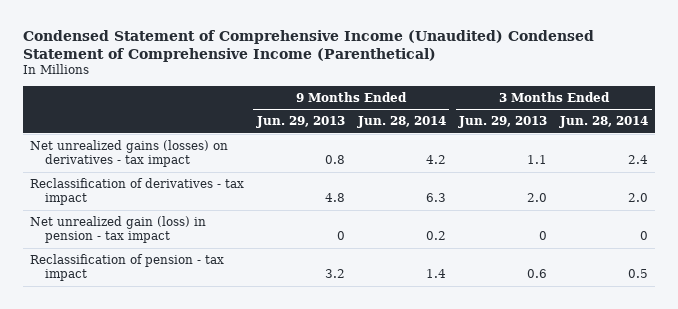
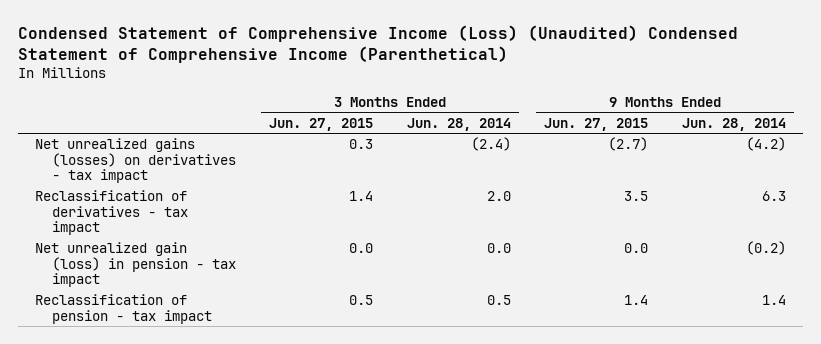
[22,29,594,62] Condensed Statement of Comprehensive Income (Unaudited) Condensed Statement of Comprehensive Income (Parenthetical) -> [18,25,739,64] Condensed Statement of Comprehensive Income (Loss) (Unaudited) Condensed Statement of Comprehensive Income (Parenthetical)
[255,116,345,129] Jun. 29, 2013 -> none
[458,116,548,129] Jun. 29, 2013 -> none
none -> [269,117,374,131] Jun. 27, 2015
none -> [544,117,649,131] Jun. 27, 2015
[425,155,446,165] 4.2 -> [745,137,786,152] (4.2)
[628,155,649,165] 2.4 -> [470,137,511,152] (2.4)
[425,231,446,241] 0.2 -> [745,241,786,256] (0.2)
[640,231,649,241] 0 -> [486,243,511,254] 0.0

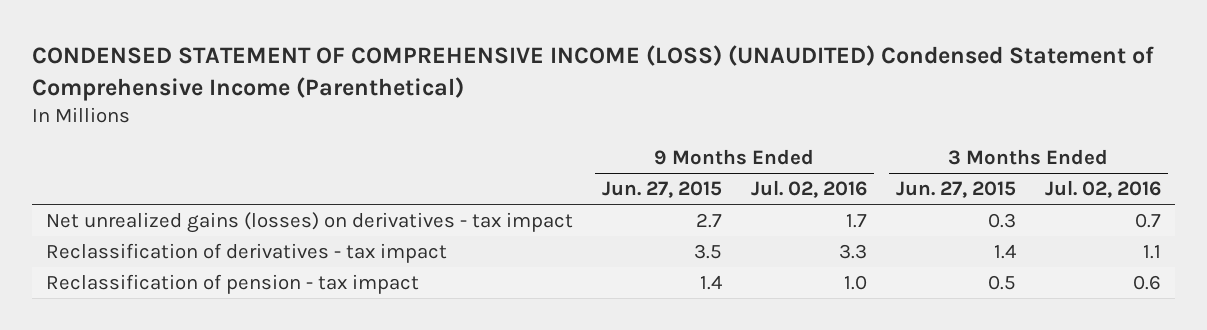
[18,25,739,64] Condensed Statement of Comprehensive Income (Loss) (Unaudited) Condensed Statement of Comprehensive Income (Parenthetical) -> [31,45,1154,101] CONDENSED STATEMENT OF COMPREHENSIVE INCOME (LOSS) (UNAUDITED) Condensed Statement of Comprehensive Income (Parenthetical)
[406,117,511,131] Jun. 28, 2014 -> none
[681,117,786,131] Jun. 28, 2014 -> none
none -> [750,180,867,199] Jul. 02, 2016
none -> [1044,180,1161,199] Jul. 02, 2016
[608,137,649,152] (2.7) -> [695,212,722,228] 2.7
[35,242,236,288] Net unrealized gain (loss) in pension - tax impact -> none

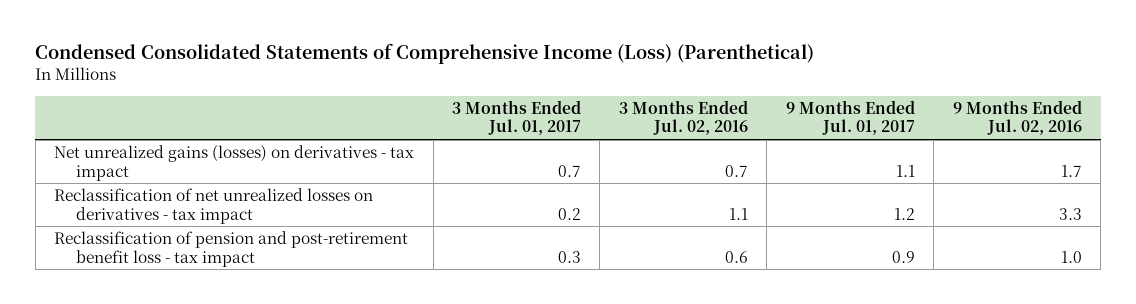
[31,45,1154,101] CONDENSED STATEMENT OF COMPREHENSIVE INCOME (LOSS) (UNAUDITED) Condensed Statement of Comprehensive Income (Parenthetical) -> [35,43,815,65] Condensed Consolidated Statements of Comprehensive Income (Loss) (Parenthetical)
[601,181,722,199] Jun. 27, 2015 -> none
[895,181,1016,199] Jun. 27, 2015 -> none
none -> [451,99,581,136] 3 Months Ended Jul. 01, 2017
none -> [785,99,915,136] 9 Months Ended Jul. 01, 2017
[45,242,447,263] Reclassification of derivatives - tax impact -> [54,188,374,224] Reclassification of net unrealized losses on derivatives - tax impact
[45,273,419,294] Reclassification of pension - tax impact -> [54,231,409,267] Reclassification of pension and post-retirement benefit loss - tax impact

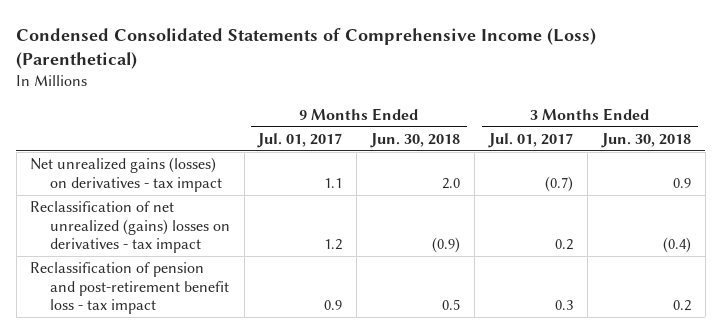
[618,99,748,136] 3 Months Ended Jul. 02, 2016 -> none
[952,99,1082,136] 9 Months Ended Jul. 02, 2016 -> none
none -> [370,132,461,148] Jun. 30, 2018
none -> [600,132,691,148] Jun. 30, 2018
[557,164,581,177] 0.7 -> [544,175,573,192] (0.7)
[54,188,374,224] Reclassification of net unrealized losses on derivatives - tax impact -> [30,201,230,254] Reclassification of net unrealized (gains) losses on derivatives - tax impact

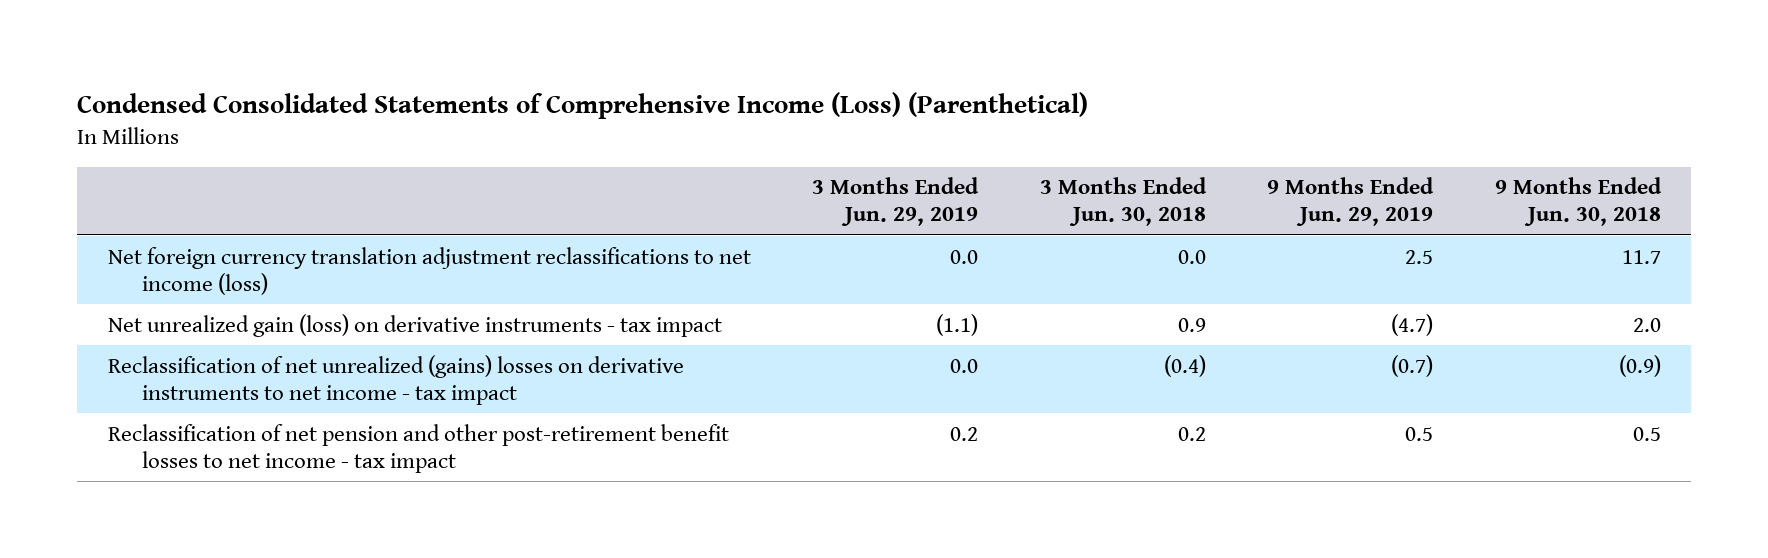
[257,132,343,148] Jul. 01, 2017 -> none
[487,132,573,148] Jul. 01, 2017 -> none
none -> [812,177,980,227] 3 Months Ended Jun. 29, 2019
none -> [1267,177,1435,227] 9 Months Ended Jun. 29, 2019
none -> [107,246,751,295] Net foreign currency translation adjustment reclassifications to net income (loss)
[30,157,222,192] Net unrealized gains (losses) on derivatives - tax impact -> [107,313,722,337] Net unrealized gain (loss) on derivative instruments - tax impact
[30,201,230,254] Reclassification of net unrealized (gains) losses on derivatives - tax impact -> [107,354,684,405] Reclassification of net unrealized (gains) losses on derivative instruments to net income - tax impact
[30,262,229,315] Reclassification of pension and post-retirement benefit loss - tax impact -> [107,423,729,473] Reclassification of net pension and other post-retirement benefit losses to net income - tax impact

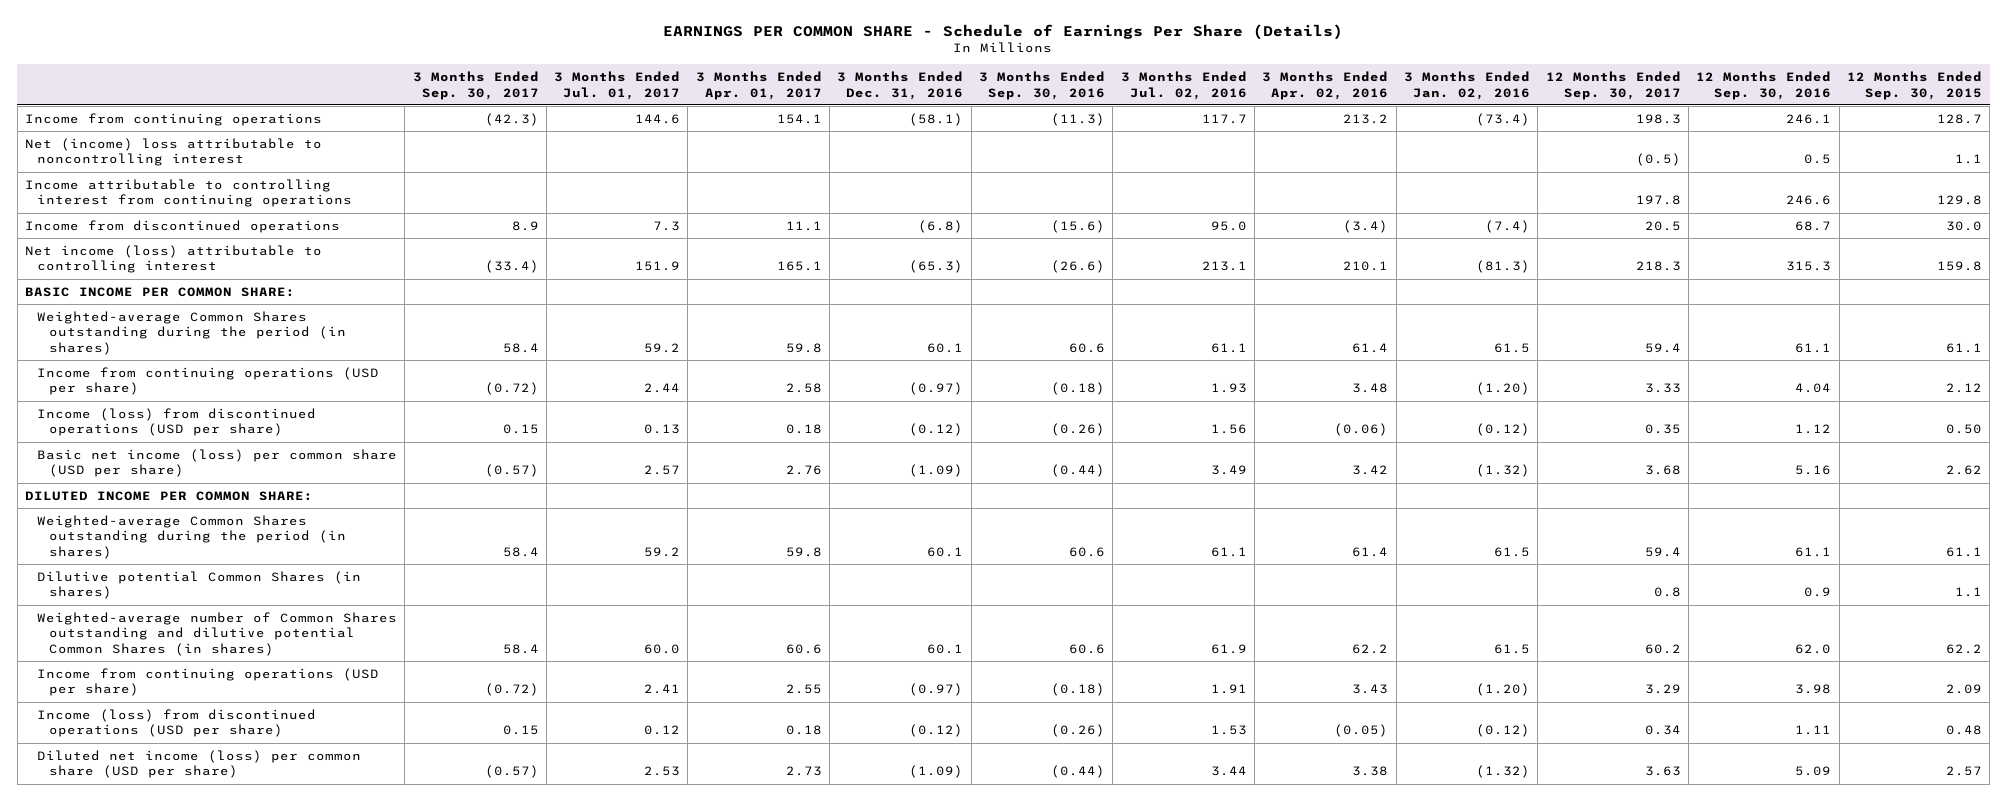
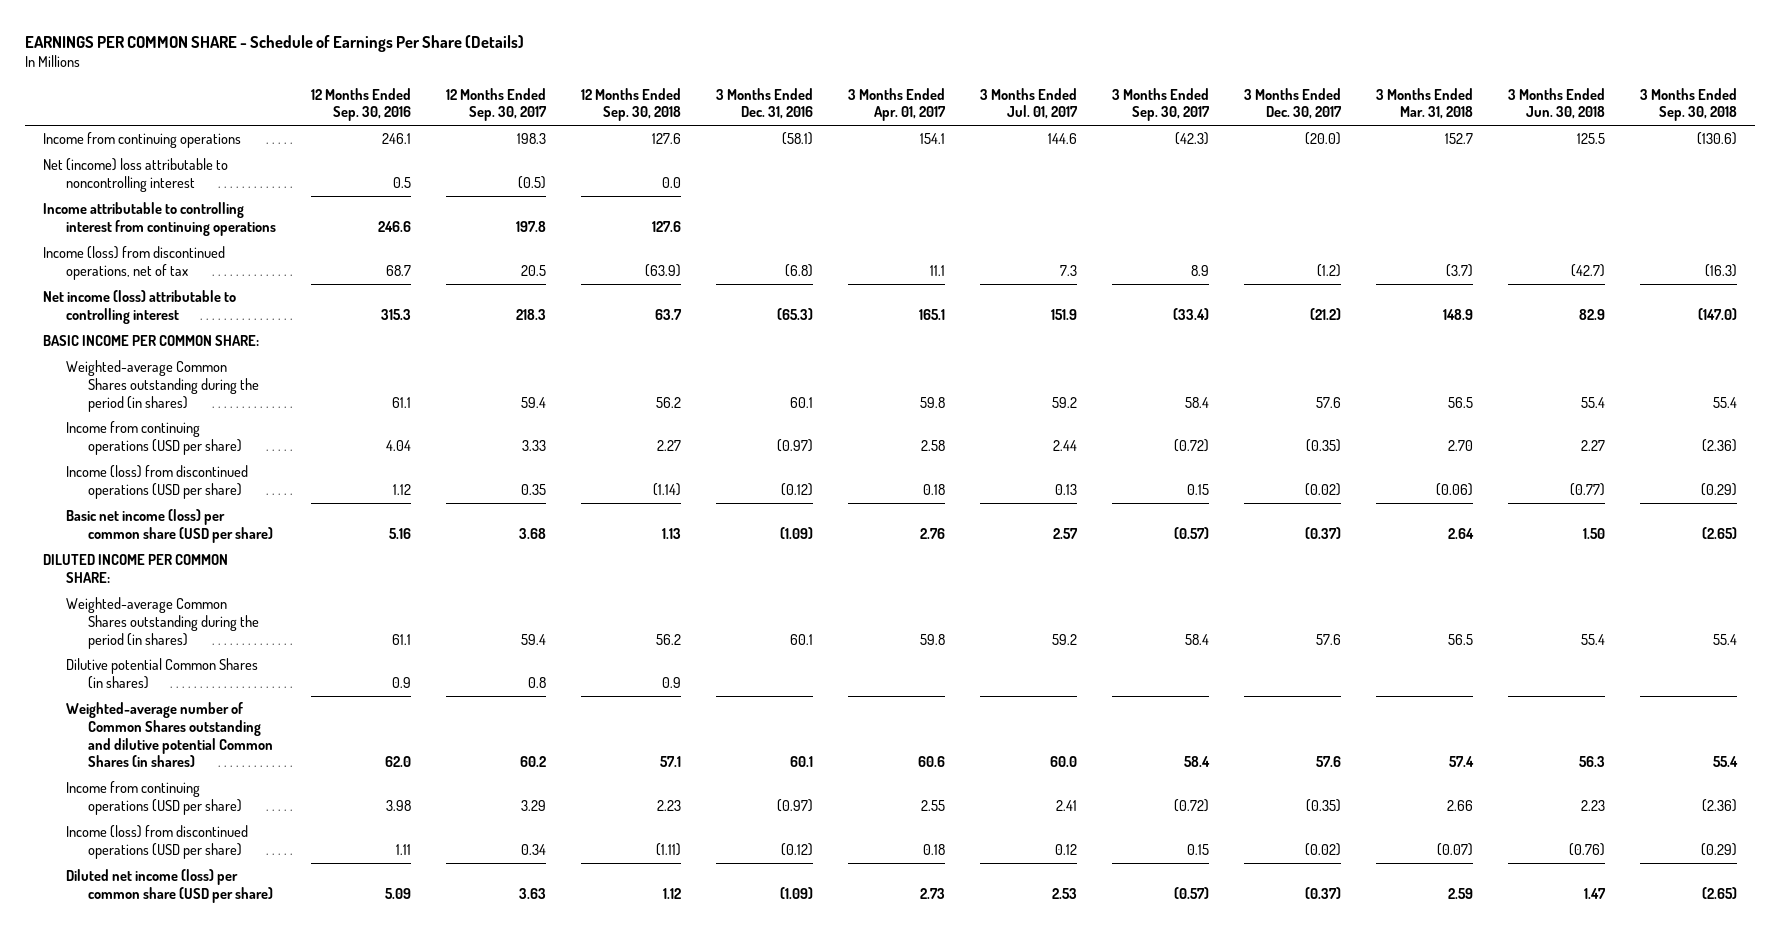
[979,71,1106,100] 3 Months Ended Sep. 30, 2016 -> none
[1120,71,1247,100] 3 Months Ended Jul. 02, 2016 -> none
[1262,71,1389,100] 3 Months Ended Apr. 02, 2016 -> none
[1404,71,1531,100] 3 Months Ended Jan. 02, 2016 -> none
[1846,71,1982,100] 12 Months Ended Sep. 30, 2015 -> none
none -> [580,87,681,122] 12 Months Ended Sep. 30, 2018
none -> [1243,87,1342,120] 3 Months Ended Dec. 30, 2017
none -> [1376,87,1474,120] 3 Months Ended Mar. 31, 2018
none -> [1508,87,1606,120] 3 Months Ended Jun. 30, 2018
none -> [1640,87,1738,122] 3 Months Ended Sep. 30, 2018
[24,219,340,233] Income from discontinued operations -> [42,246,225,280] Income (loss) from discontinued operations, net of tax

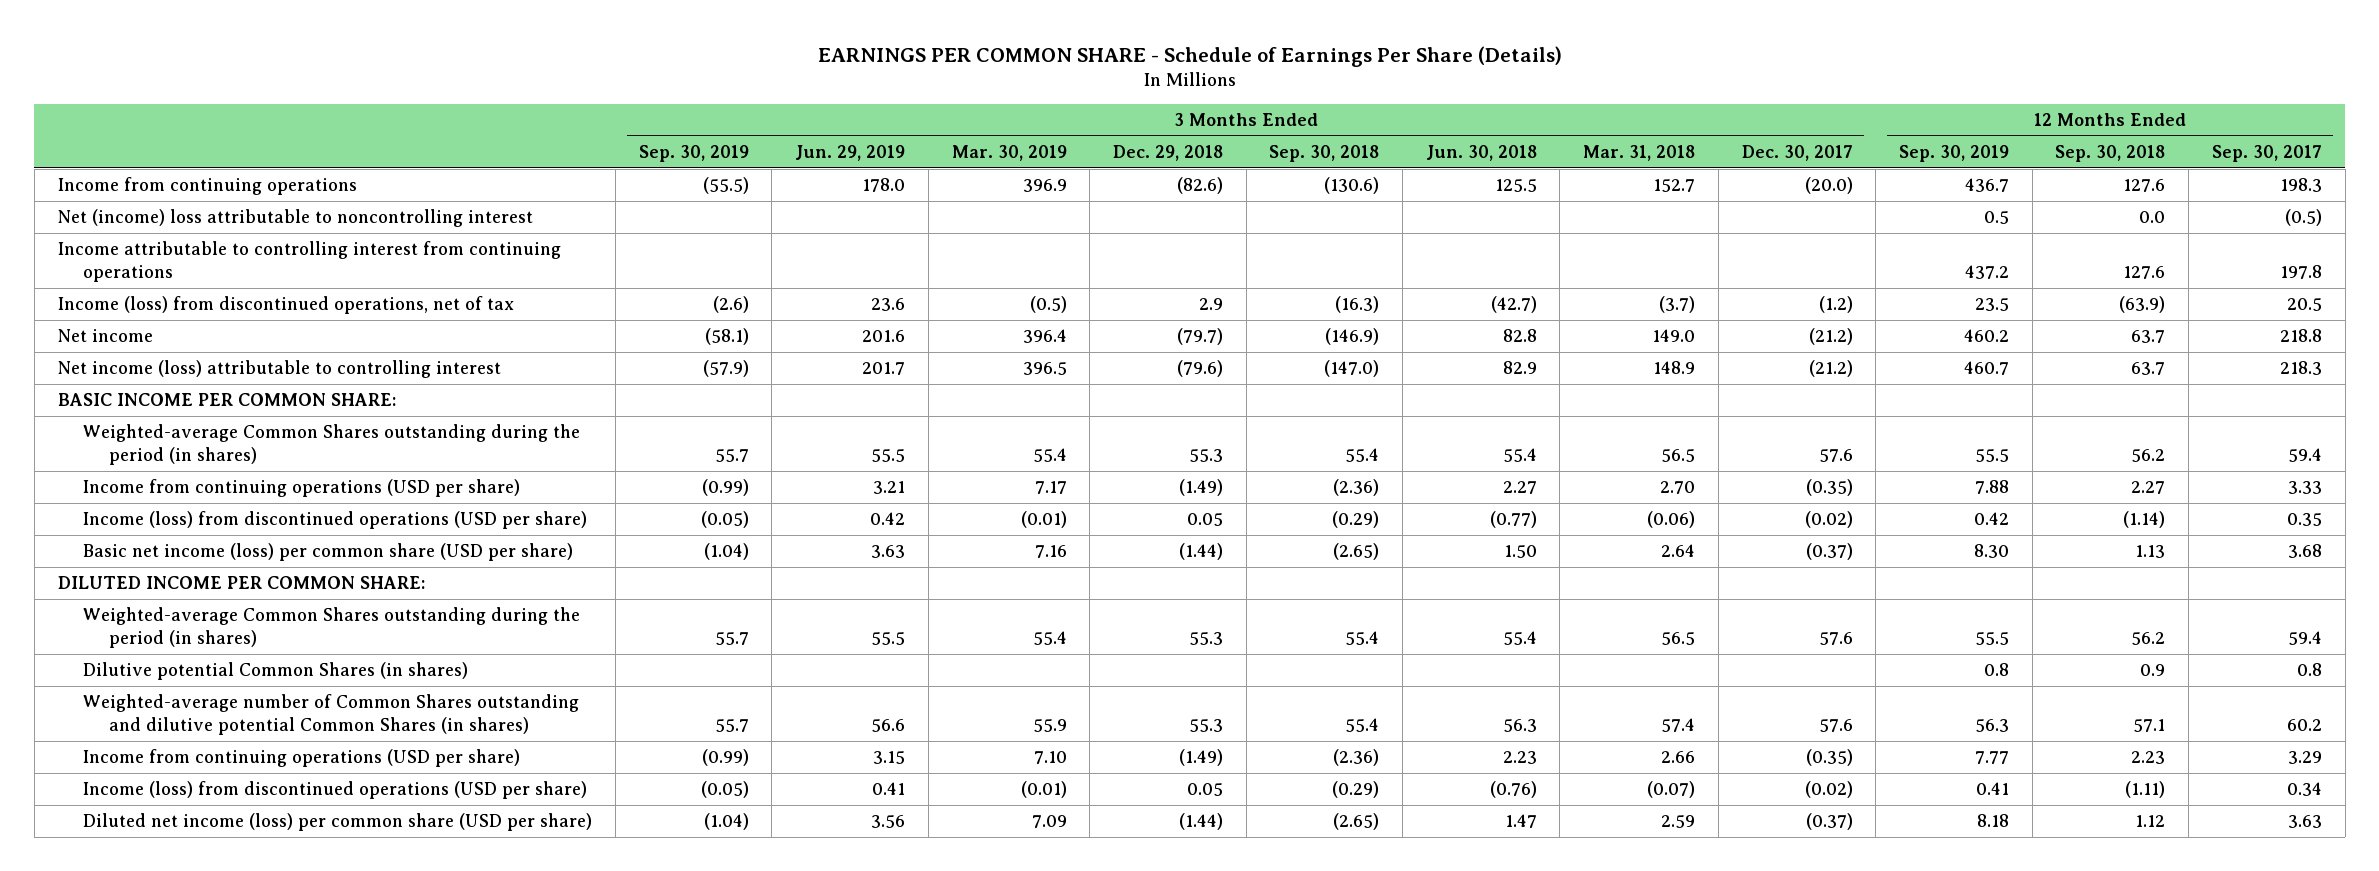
[310,87,411,122] 12 Months Ended Sep. 30, 2016 -> none
[715,87,813,120] 3 Months Ended Dec. 31, 2016 -> none
[847,87,946,122] 3 Months Ended Apr. 01, 2017 -> none
[979,87,1078,120] 3 Months Ended Jul. 01, 2017 -> none
[1111,87,1210,122] 3 Months Ended Sep. 30, 2017 -> none
none -> [638,144,749,162] Sep. 30, 2019
none -> [795,144,906,161] Jun. 29, 2019
none -> [951,144,1067,161] Mar. 30, 2019
none -> [1112,144,1223,161] Dec. 29, 2018
none -> [1898,144,2009,162] Sep. 30, 2019
none -> [57,329,153,343] Net income

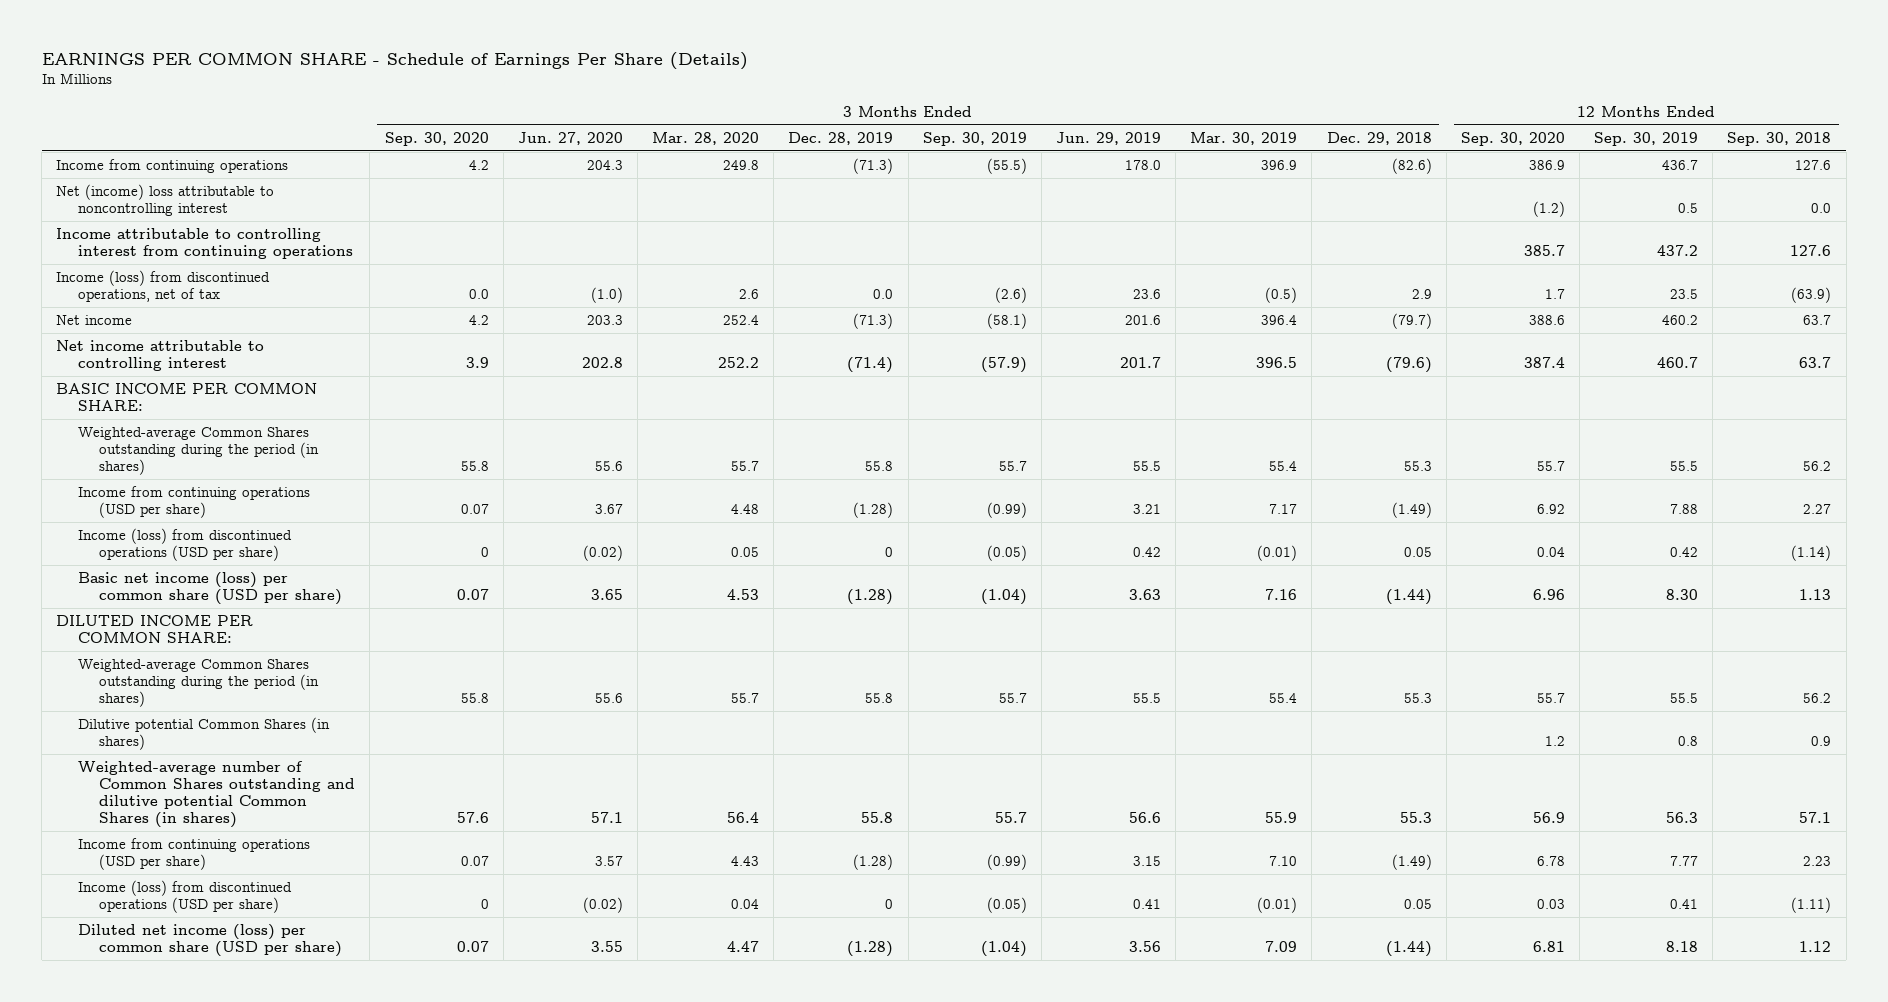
[1269,144,1380,162] Sep. 30, 2018 -> none
[1425,144,1537,161] Jun. 30, 2018 -> none
[1583,144,1696,161] Mar. 31, 2018 -> none
[1741,144,1853,161] Dec. 30, 2017 -> none
[2211,144,2322,162] Sep. 30, 2017 -> none
none -> [384,131,489,146] Sep. 30, 2020
none -> [517,131,623,145] Jun. 27, 2020
none -> [652,131,760,145] Mar. 28, 2020
none -> [788,131,894,145] Dec. 28, 2019
none -> [1460,131,1565,146] Sep. 30, 2020
[57,360,501,379] Net income (loss) attributable to controlling interest -> [56,339,265,372] Net income attributable to controlling interest

